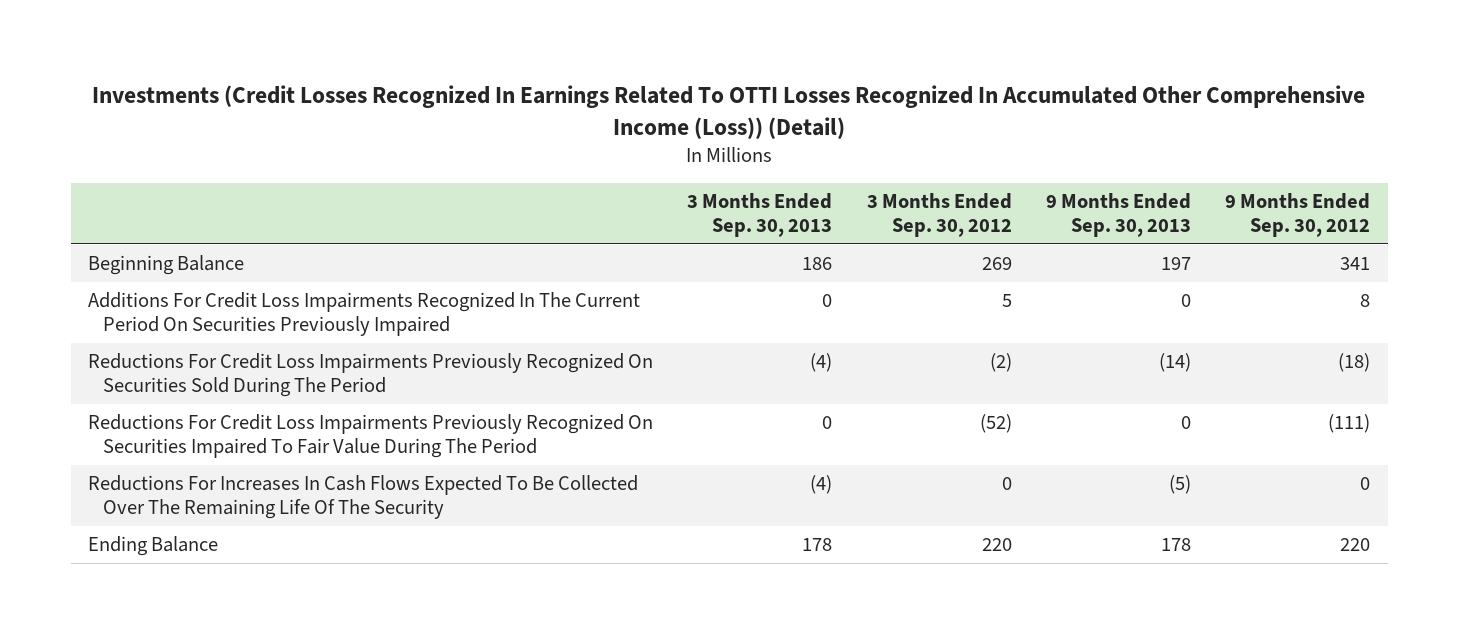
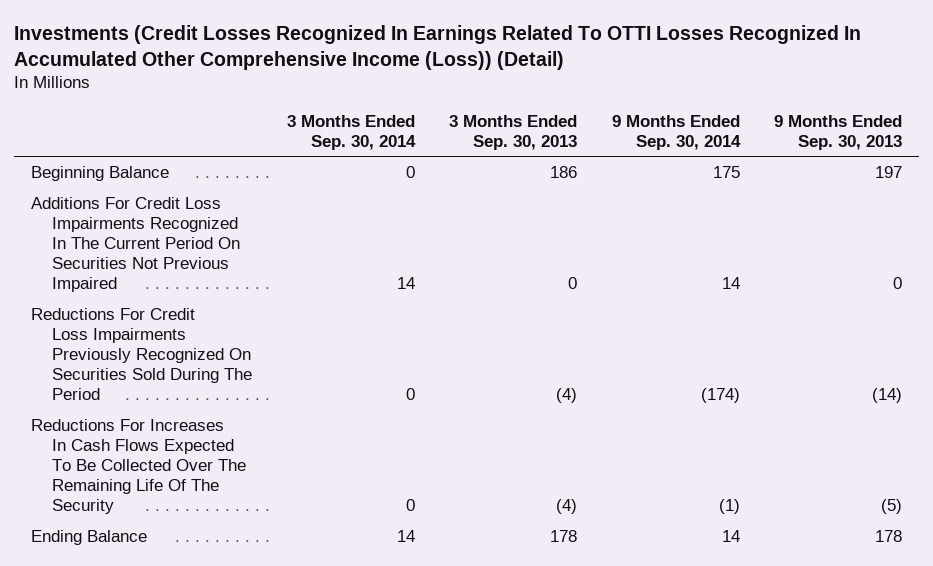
[866,193,1012,237] 3 Months Ended Sep. 30, 2012 -> none
[1225,193,1371,237] 9 Months Ended Sep. 30, 2012 -> none
none -> [286,114,416,150] 3 Months Ended Sep. 30, 2014
none -> [611,114,741,150] 9 Months Ended Sep. 30, 2014
[87,292,640,337] Additions For Credit Loss Impairments Recognized In The Current Period On Securities Previously Impaired -> [30,197,241,293] Additions For Credit Loss Impairments Recognized In The Current Period On Securities Not Previous Impaired
[87,414,653,459] Reductions For Credit Loss Impairments Previously Recognized On Securities Impaired To Fair Value During The Period -> none

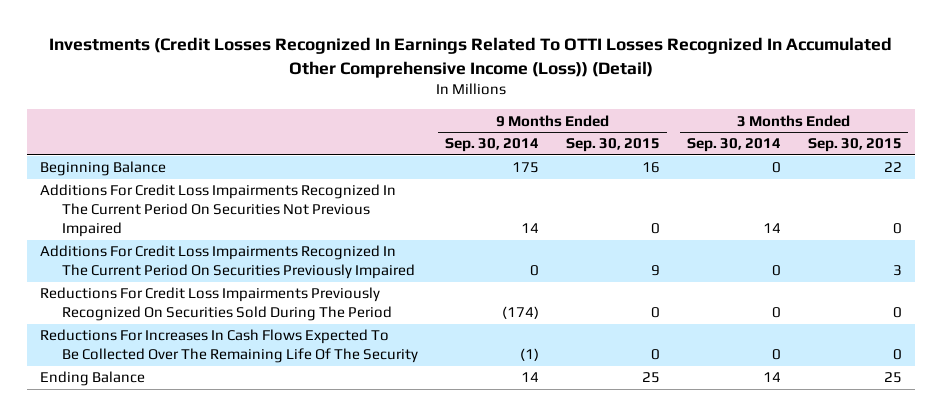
[449,114,578,150] 3 Months Ended Sep. 30, 2013 -> none
[774,114,903,150] 9 Months Ended Sep. 30, 2013 -> none
none -> [566,138,661,153] Sep. 30, 2015
none -> [807,138,902,153] Sep. 30, 2015
none -> [40,245,416,280] Additions For Credit Loss Impairments Recognized In The Current Period On Securities Previously Impaired

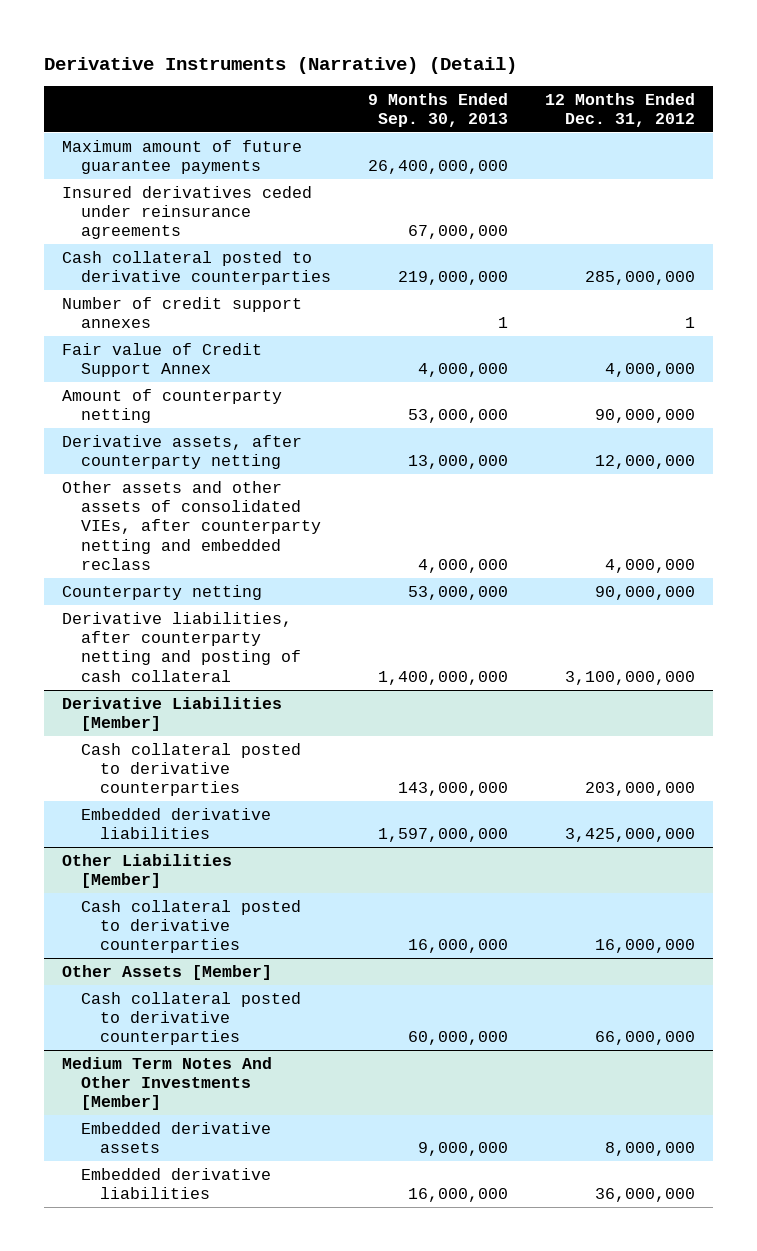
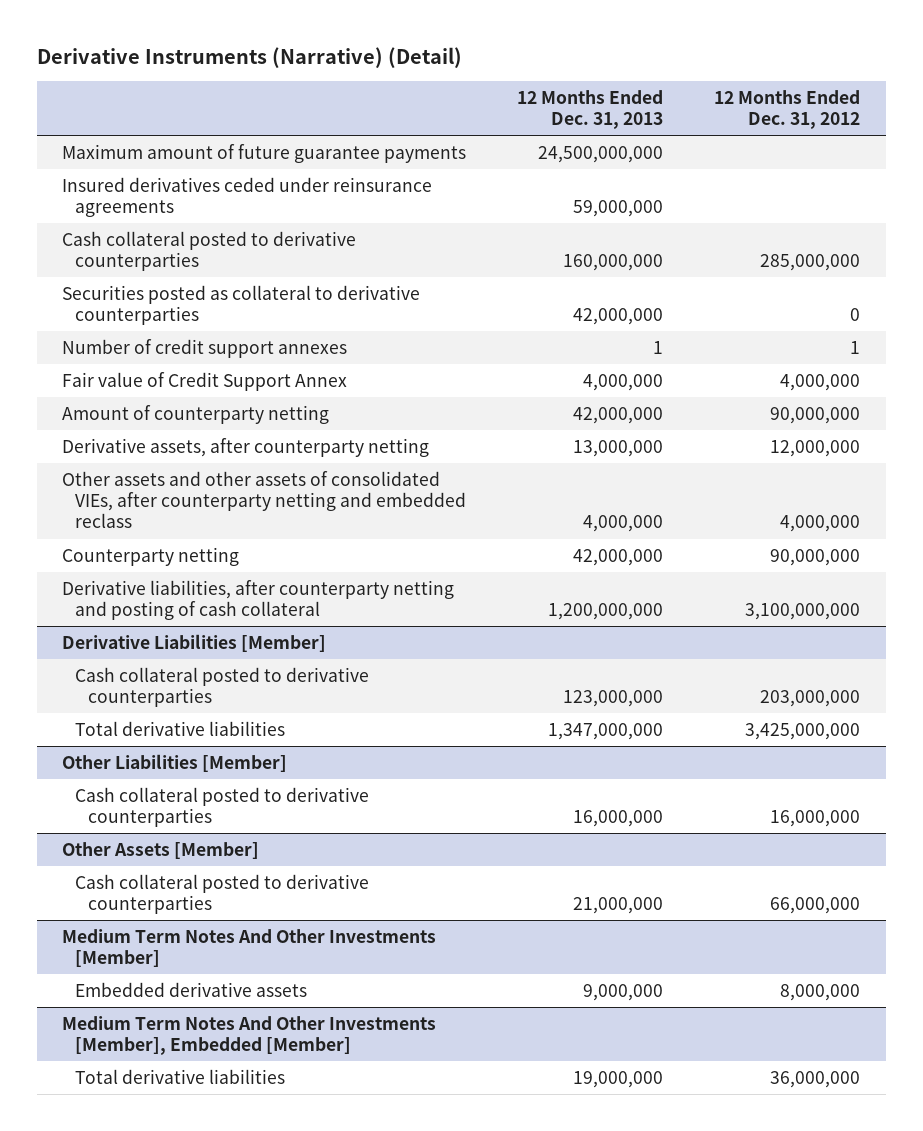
[367,92,508,127] 9 Months Ended Sep. 30, 2013 -> none
none -> [517,89,664,130] 12 Months Ended Dec. 31, 2013
none -> [62,284,421,326] Securities posted as collateral to derivative counterparties
[81,807,272,840] Embedded derivative liabilities -> [75,720,286,736] Total derivative liabilities
none -> [62,1015,437,1056] Medium Term Notes And Other Investments [Member], Embedded [Member]
[81,1167,272,1200] Embedded derivative liabilities -> [75,1068,286,1084] Total derivative liabilities

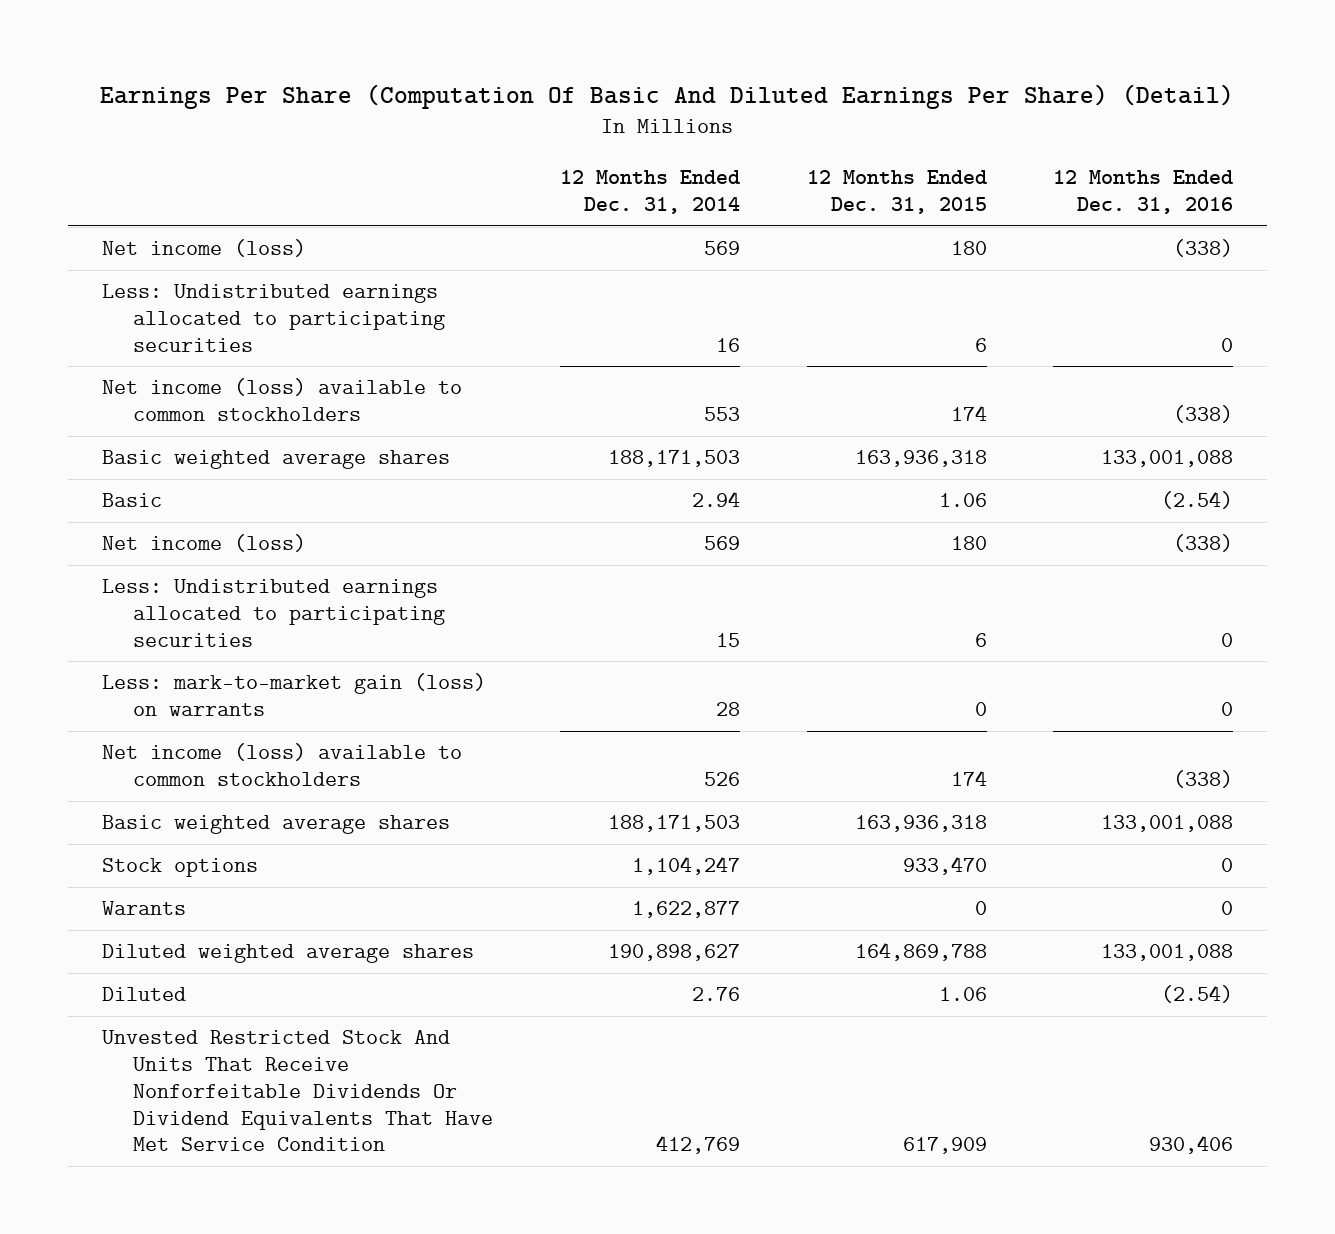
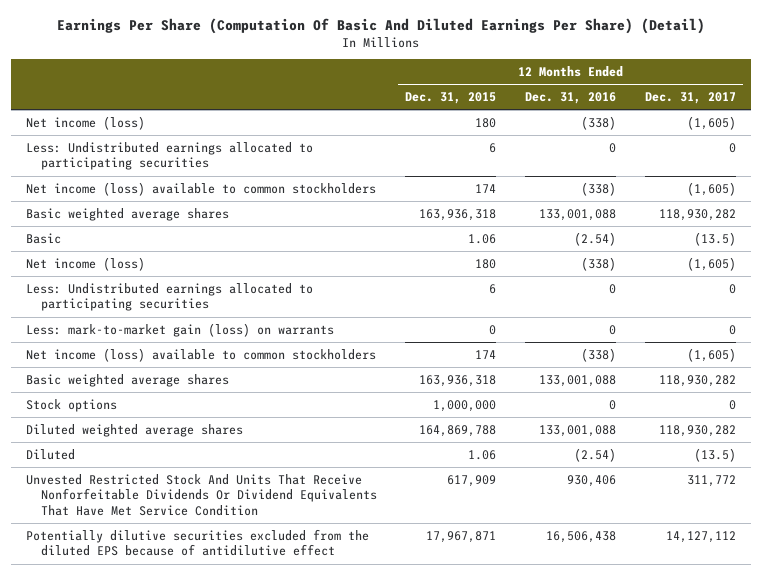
[559,170,740,214] 12 Months Ended Dec. 31, 2014 -> none
none -> [645,92,737,105] Dec. 31, 2017
[101,901,186,916] Warants -> none
[902,856,987,876] 933,470 -> [433,399,497,412] 1,000,000
none -> [25,528,369,557] Potentially dilutive securities excluded from the diluted EPS because of antidilutive effect

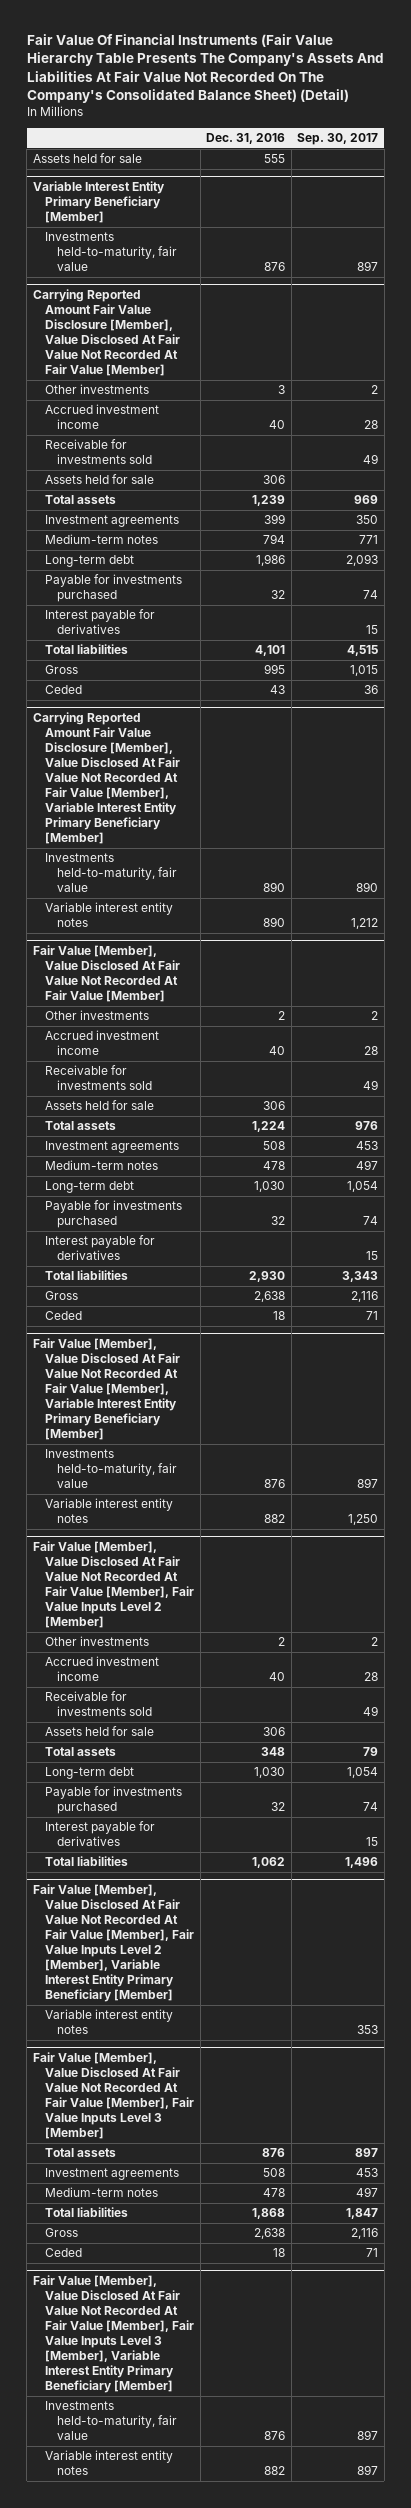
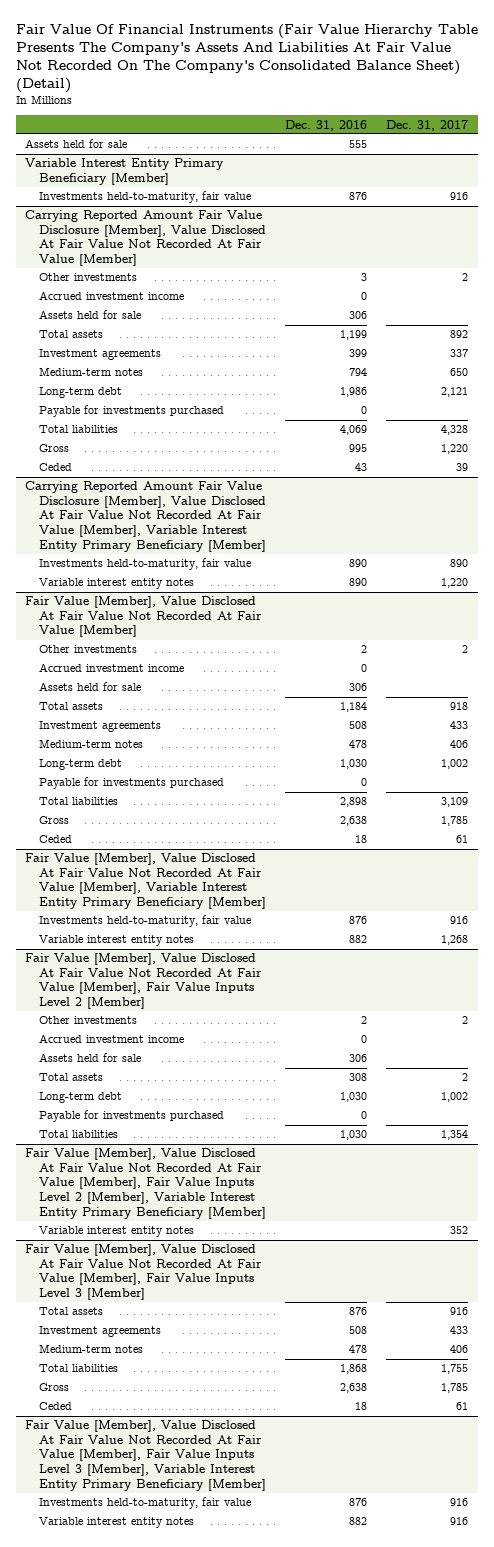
[297,132,379,145] Sep. 30, 2017 -> none
none -> [386,119,469,131] Dec. 31, 2017
[44,439,153,465] Receivable for investments sold -> none
[269,420,286,430] 40 -> [361,292,368,301] 0
[252,495,286,507] 1,239 -> [340,330,368,341] 1,199
[44,609,155,635] Interest payable for derivatives -> none
[271,590,286,600] 32 -> [361,406,368,415] 0
[255,645,286,657] 4,101 -> [340,425,368,436] 4,069
[44,1065,153,1091] Receivable for investments sold -> none
[269,1046,286,1056] 40 -> [361,664,368,673] 0
[252,1121,286,1133] 1,224 -> [340,702,368,713] 1,184
[44,1235,155,1261] Interest payable for derivatives -> none
[271,1216,286,1226] 32 -> [361,778,368,787] 0
[249,1271,286,1283] 2,930 -> [340,797,368,808] 2,898
[44,1691,153,1717] Receivable for investments sold -> none
[269,1672,286,1682] 40 -> [361,1035,368,1044] 0
[261,1747,286,1757] 348 -> [349,1073,368,1082] 308
[44,1821,155,1847] Interest payable for derivatives -> none
[271,1802,286,1812] 32 -> [361,1111,368,1120] 0
[252,1857,286,1869] 1,062 -> [340,1130,368,1141] 1,030

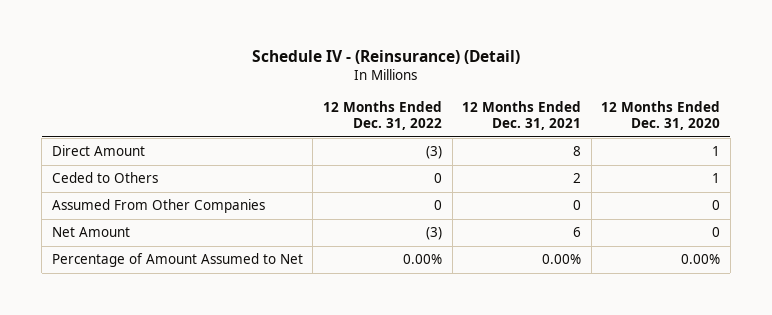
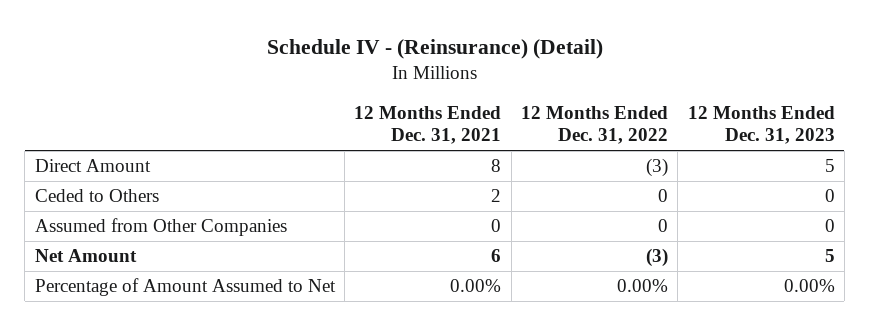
[601,100,721,131] 12 Months Ended Dec. 31, 2020 -> none
none -> [687,105,835,145] 12 Months Ended Dec. 31, 2023
[51,199,265,214] Assumed From Other Companies -> [34,218,287,237] Assumed from Other Companies

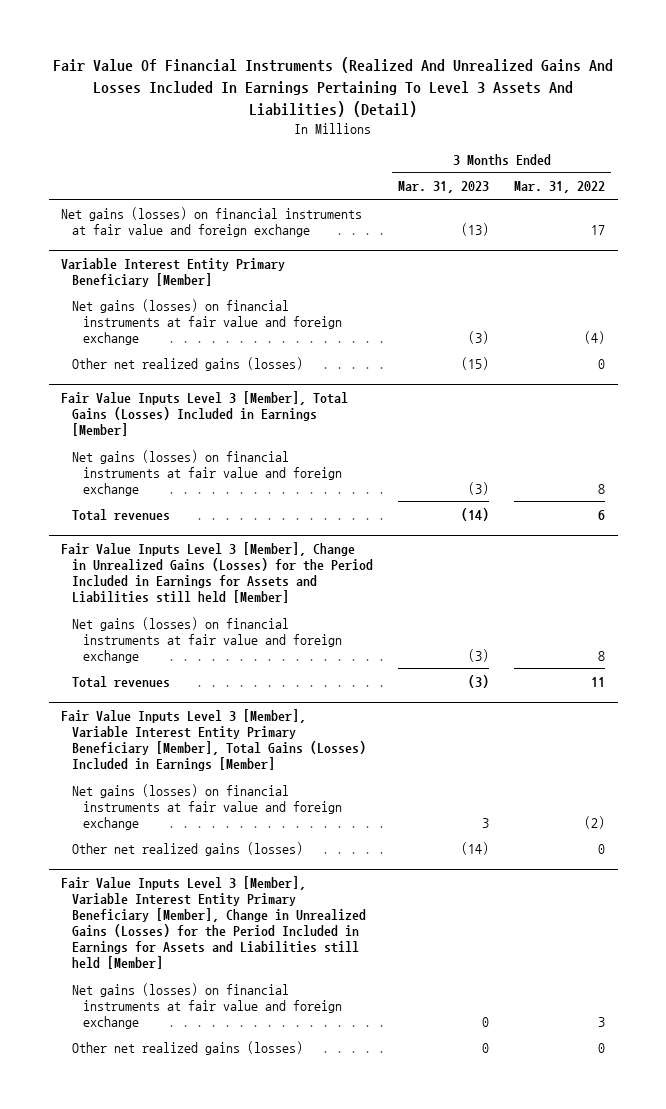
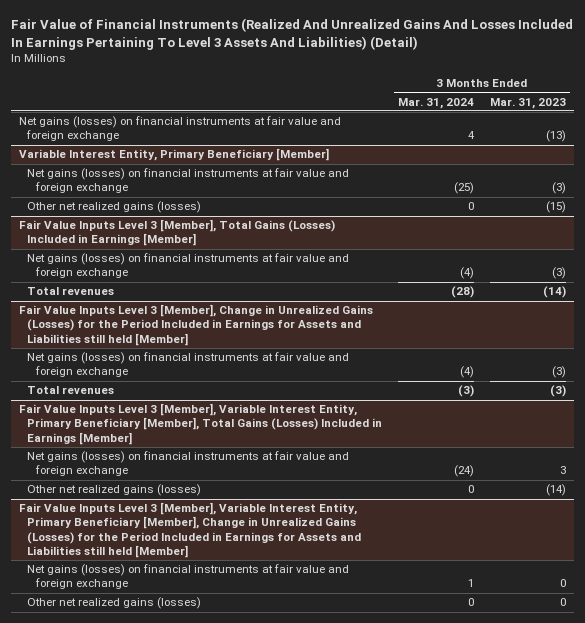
[53,57,614,117] Fair Value Of Financial Instruments (Realized And Unrealized Gains And Losses Included In Earnings Pertaining To Level 3 Assets And Liabilities) (Detail) -> [11,17,574,50] Fair Value of Financial Instruments (Realized And Unrealized Gains And Losses Included In Earnings Pertaining To Level 3 Assets And Liabilities) (Detail)
[514,181,606,194] Mar. 31, 2022 -> none
none -> [398,97,475,109] Mar. 31, 2024
[61,257,286,287] Variable Interest Entity Primary Beneficiary [Member] -> [19,148,330,162] Variable Interest Entity, Primary Beneficiary [Member]
[61,708,366,772] Fair Value Inputs Level 3 [Member], Variable Interest Entity Primary Beneficiary [Member], Total Gains (Losses) Included in Earnings [Member] -> [19,403,383,445] Fair Value Inputs Level 3 [Member], Variable Interest Entity, Primary Beneficiary [Member], Total Gains (Losses) Included in Earnings [Member]
[61,875,366,970] Fair Value Inputs Level 3 [Member], Variable Interest Entity Primary Beneficiary [Member], Change in Unrealized Gains (Losses) for the Period Included in Earnings for Assets and Liabilities still held [Member] -> [19,502,362,558] Fair Value Inputs Level 3 [Member], Variable Interest Entity, Primary Beneficiary [Member], Change in Unrealized Gains (Losses) for the Period Included in Earnings for Assets and Liabilities still held [Member]

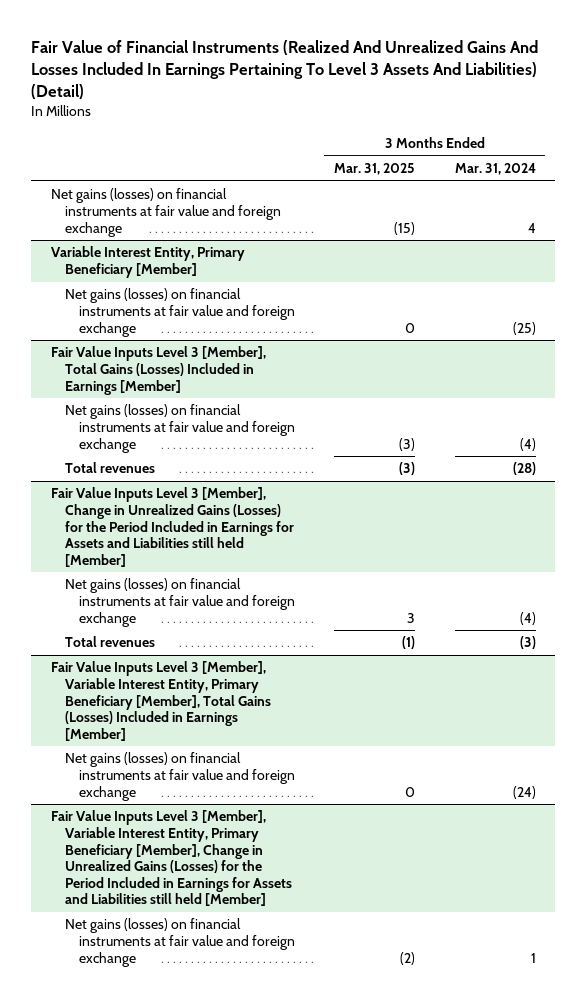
[490,97,567,109] Mar. 31, 2023 -> none
none -> [334,162,416,175] Mar. 31, 2025
[27,201,202,214] Other net realized gains (losses) -> none
[27,484,202,497] Other net realized gains (losses) -> none
[27,597,202,610] Other net realized gains (losses) -> none

